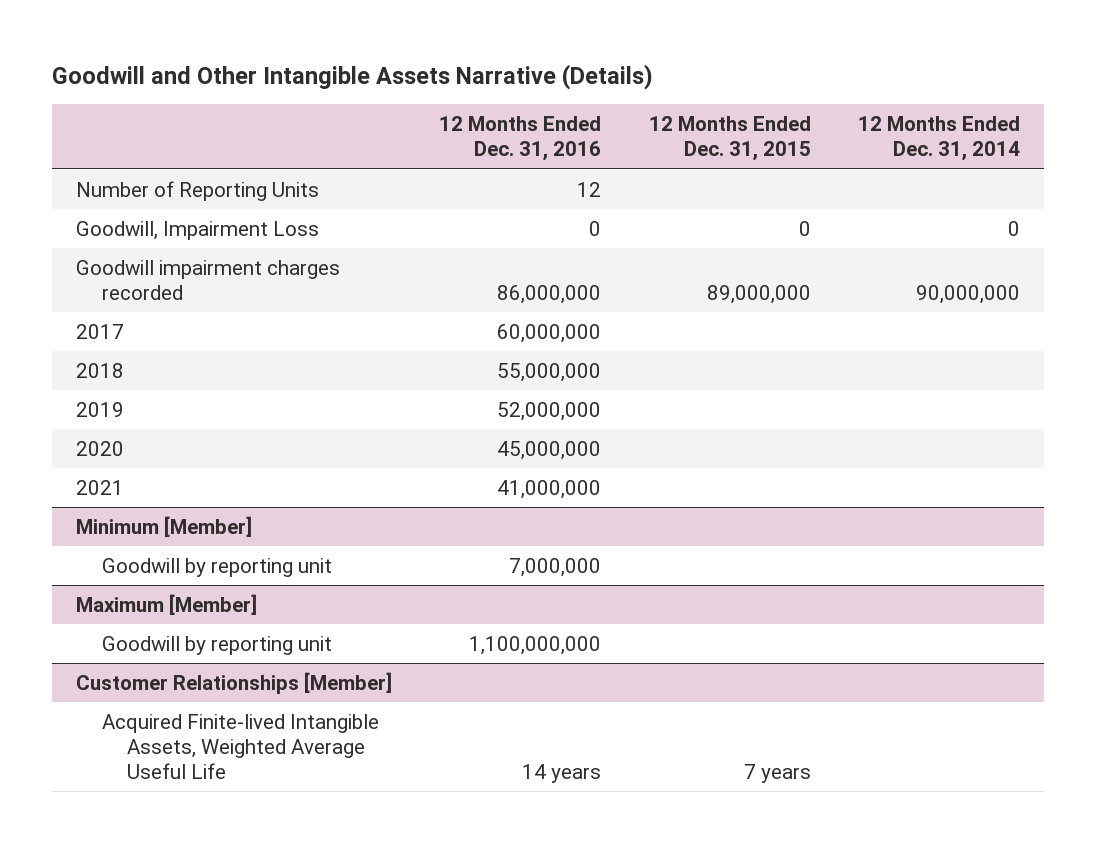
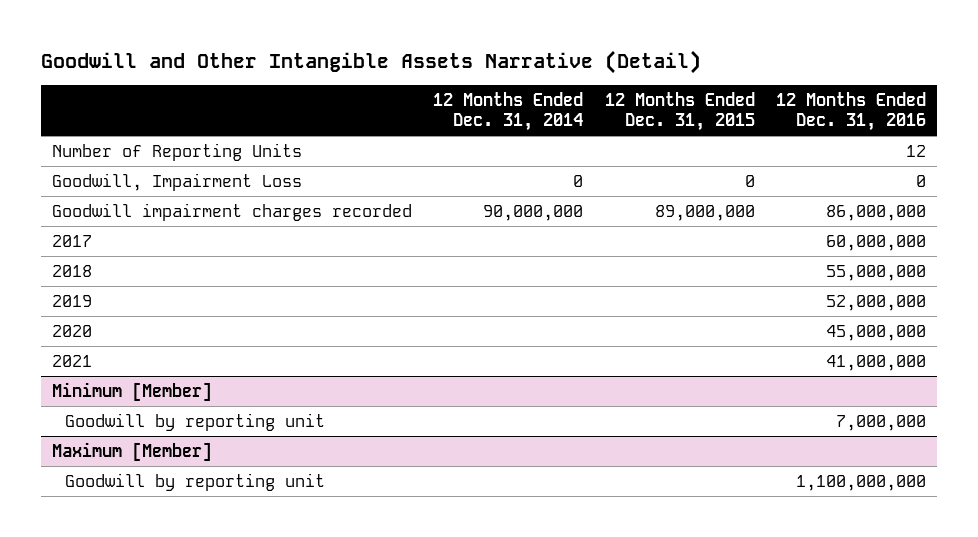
[52,63,654,90] Goodwill and Other Intangible Assets Narrative (Details) -> [40,49,701,74] Goodwill and Other Intangible Assets Narrative (Detail)
[75,671,392,694] Customer Relationships [Member] -> none
[101,713,379,779] Acquired Finite-lived Intangible Assets, Weighted Average Useful Life -> none

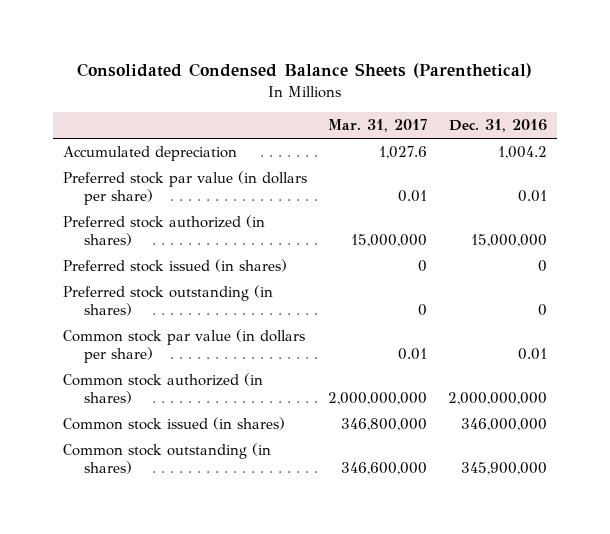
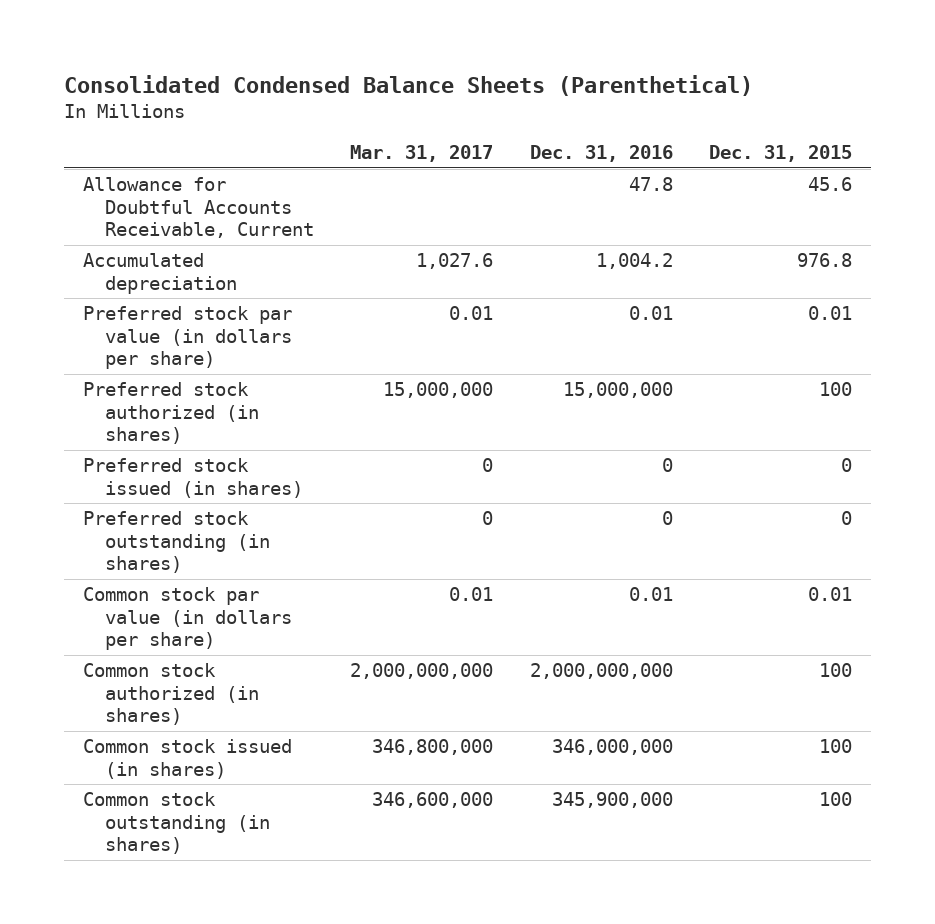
none -> [709,144,853,162] Dec. 31, 2015
none -> [82,177,314,238] Allowance for Doubtful Accounts Receivable, Current

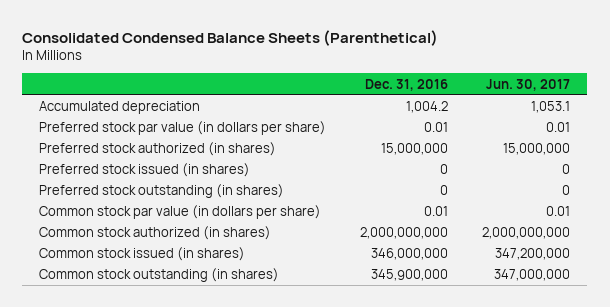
[350,144,494,162] Mar. 31, 2017 -> none
[709,144,853,162] Dec. 31, 2015 -> none
none -> [486,78,571,91] Jun. 30, 2017
[82,177,314,238] Allowance for Doubtful Accounts Receivable, Current -> none

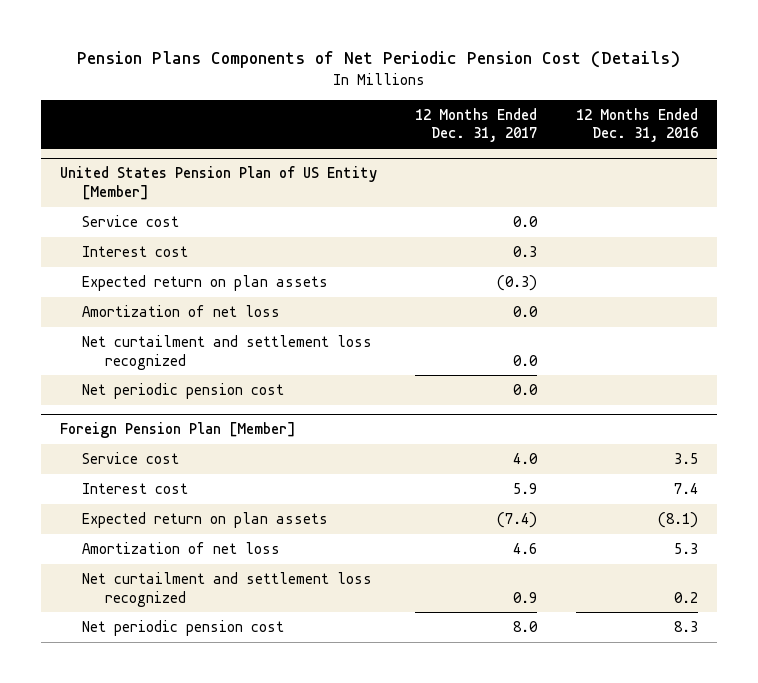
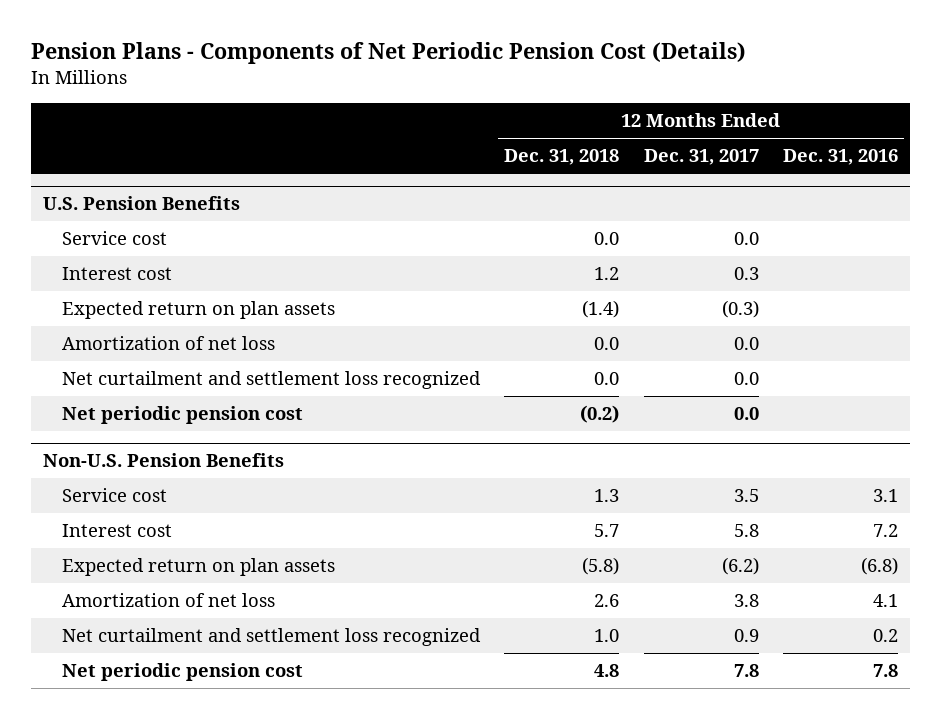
[76,51,680,69] Pension Plans Components of Net Periodic Pension Cost (Details) -> [30,42,746,65] Pension Plans - Components of Net Periodic Pension Cost (Details)
none -> [504,149,620,166] Dec. 31, 2018
[59,166,377,200] United States Pension Plan of US Entity [Member] -> none
none -> [42,196,240,211] U.S. Pension Benefits
[59,422,296,439] Foreign Pension Plan [Member] -> none
none -> [42,453,284,468] Non-U.S. Pension Benefits
[513,453,539,465] 4.0 -> [733,489,759,503] 3.5
[673,453,698,465] 3.5 -> [873,489,899,503] 3.1
[513,483,538,495] 5.9 -> [733,524,759,538] 5.8
[673,483,698,495] 7.4 -> [873,524,899,538] 7.2
[497,512,538,529] (7.4) -> [721,557,759,576] (6.2)
[657,512,698,529] (8.1) -> [861,557,899,576] (6.8)
[513,543,538,555] 4.6 -> [733,594,759,608] 3.8
[673,543,698,555] 5.3 -> [873,594,899,608] 4.1
[513,621,539,633] 8.0 -> [733,664,759,678] 7.8
[673,621,698,633] 8.3 -> [873,664,899,678] 7.8

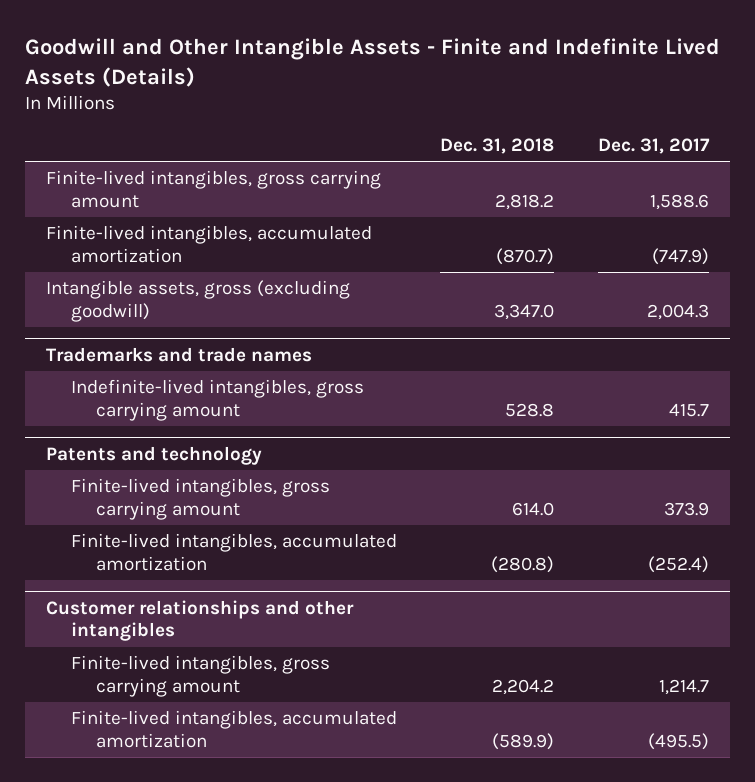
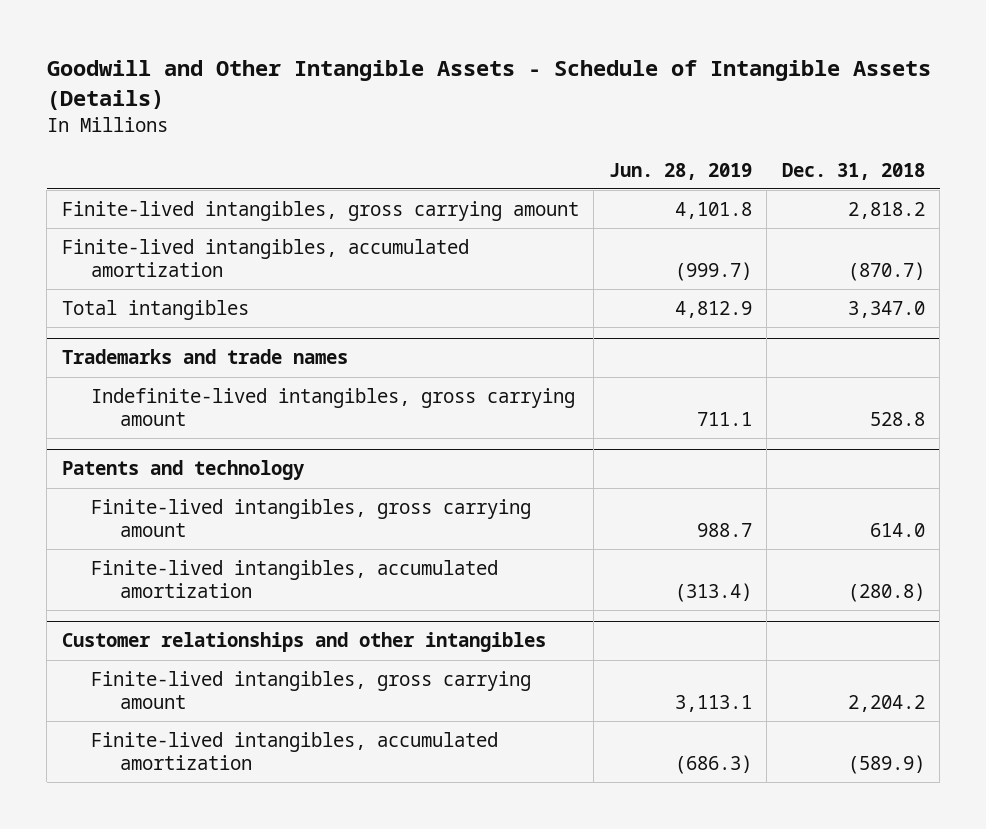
[24,38,720,87] Goodwill and Other Intangible Assets - Finite and Indefinite Lived Assets (Details) -> [46,60,931,111] Goodwill and Other Intangible Assets - Schedule of Intangible Assets (Details)
[597,137,710,154] Dec. 31, 2017 -> none
none -> [608,162,752,180] Jun. 28, 2019
[46,280,351,322] Intangible assets, gross (excluding goodwill) -> [61,299,249,320] Total intangibles

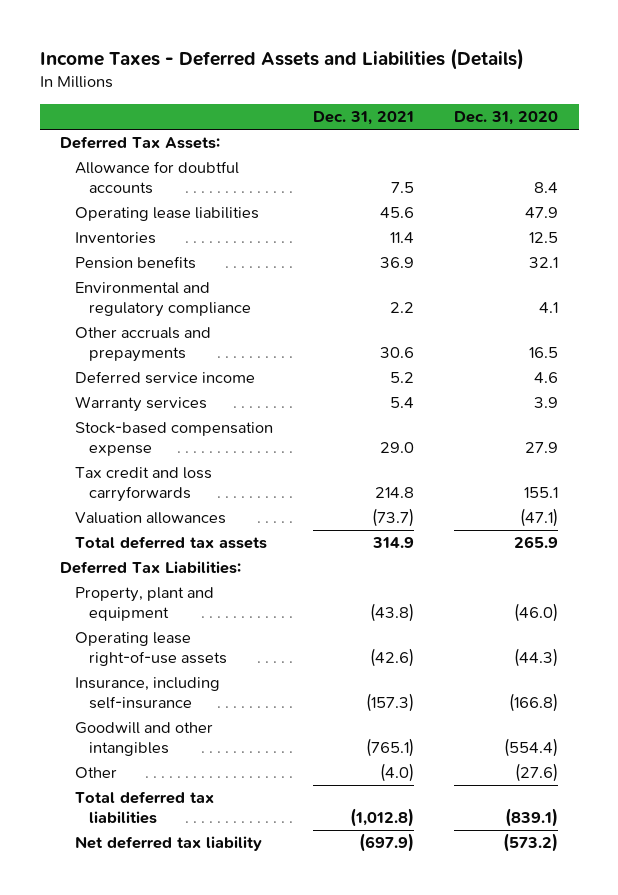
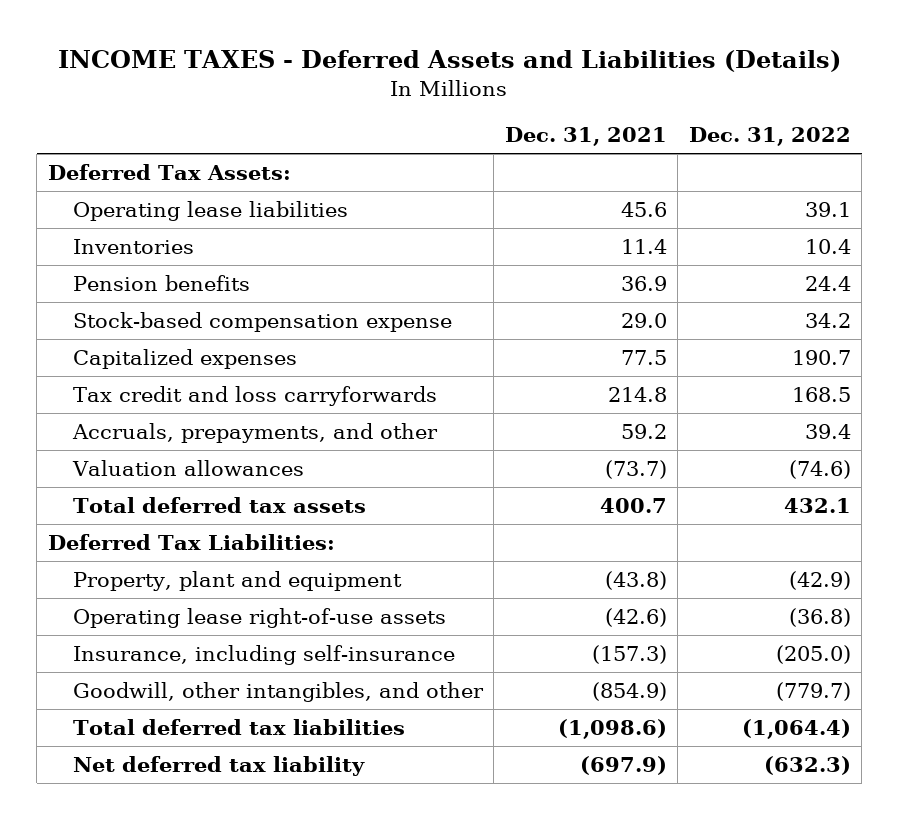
[39,48,524,71] Income Taxes - Deferred Assets and Liabilities (Details) -> [58,50,842,73] INCOME TAXES - Deferred Assets and Liabilities (Details)
[454,110,559,125] Dec. 31, 2020 -> none
none -> [688,127,851,147] Dec. 31, 2022
[74,161,239,195] Allowance for doubtful accounts -> none
[74,282,251,318] Environmental and regulatory compliance -> none
[74,327,211,363] Other accruals and prepayments -> none
[74,371,255,385] Deferred service income -> none
[74,396,207,413] Warranty services -> none
none -> [72,349,297,370] Capitalized expenses
none -> [71,423,438,444] Accruals, prepayments, and other
[371,537,414,549] 314.9 -> [599,498,667,514] 400.7
[74,767,117,779] Other -> none
[74,722,213,757] Goodwill and other intangibles -> [72,682,484,703] Goodwill, other intangibles, and other
[365,738,414,758] (765.1) -> [591,682,667,702] (854.9)
[349,808,414,828] (1,012.8) -> [557,719,667,740] (1,098.6)

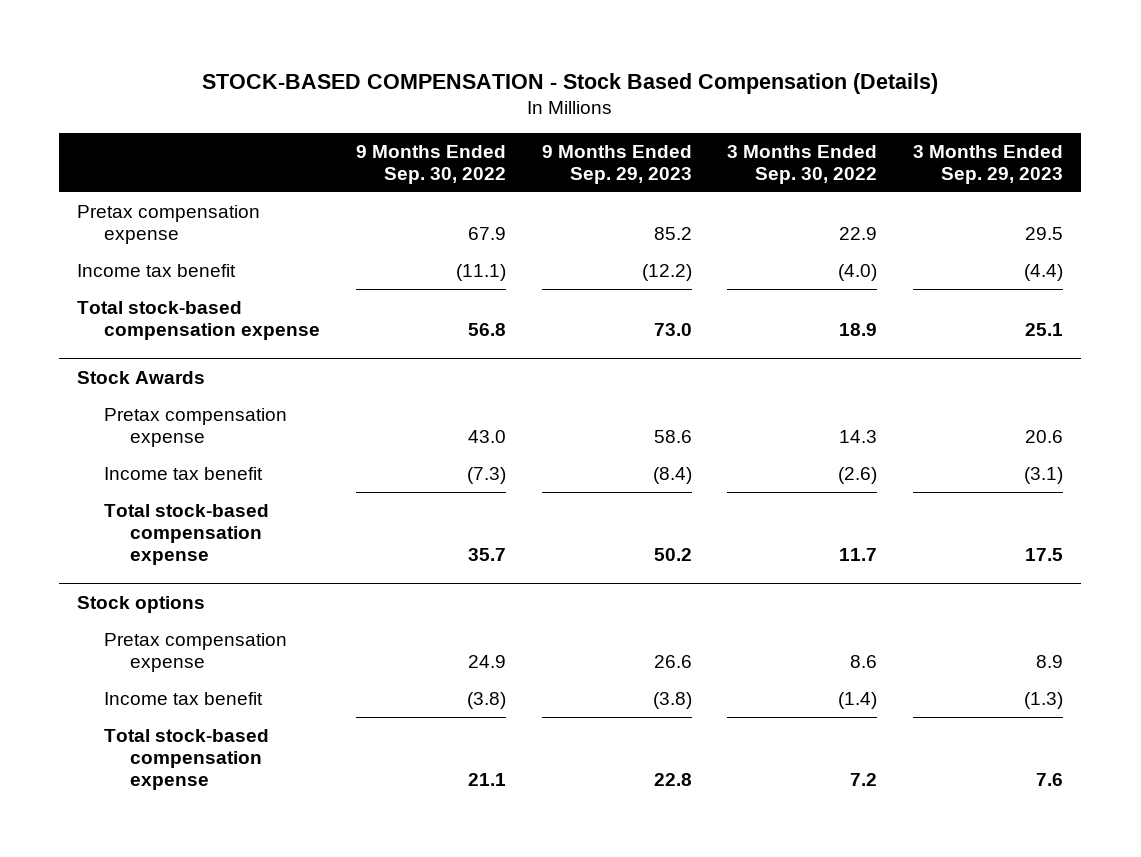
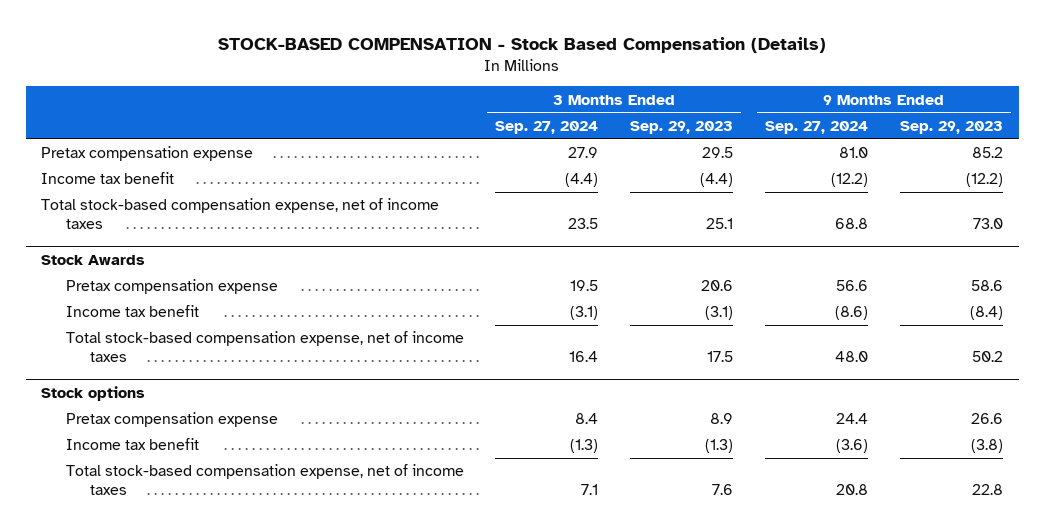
[355,144,506,184] 9 Months Ended Sep. 30, 2022 -> none
[727,144,878,184] 3 Months Ended Sep. 30, 2022 -> none
none -> [495,120,599,134] Sep. 27, 2024
none -> [765,120,869,134] Sep. 27, 2024
[77,300,320,340] Total stock-based compensation expense -> [41,198,440,230] Total stock-based compensation expense, net of income taxes
[103,503,269,565] Total stock-based compensation expense -> [65,331,464,363] Total stock-based compensation expense, net of income taxes
[103,728,269,790] Total stock-based compensation expense -> [65,464,464,496] Total stock-based compensation expense, net of income taxes

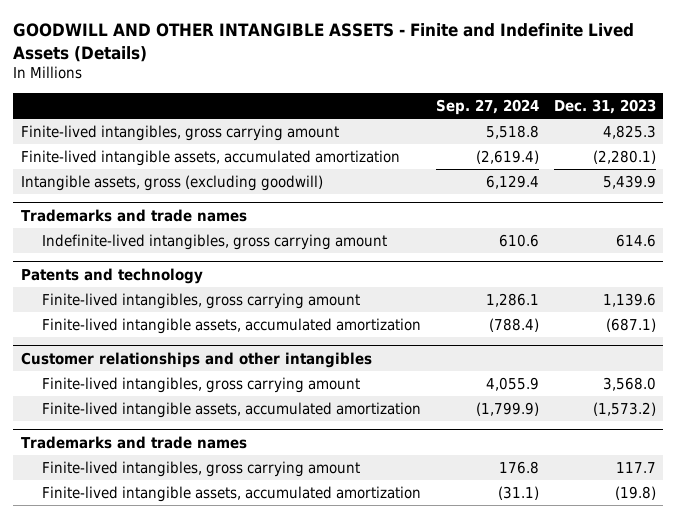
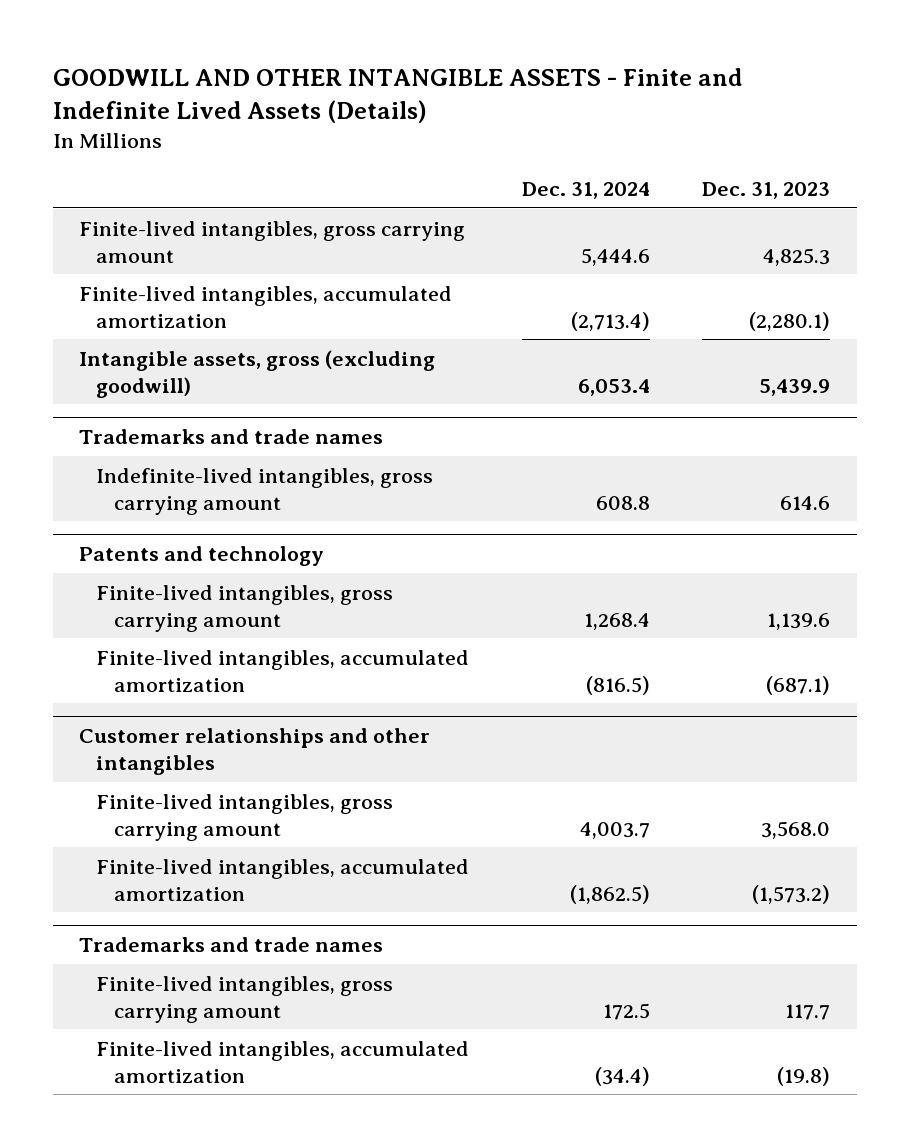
[436,98,540,115] Sep. 27, 2024 -> none
none -> [521,182,650,200] Dec. 31, 2024
[20,150,400,167] Finite-lived intangible assets, accumulated amortization -> [78,285,452,328] Finite-lived intangibles, accumulated amortization
[42,318,422,335] Finite-lived intangible assets, accumulated amortization -> [96,649,470,692] Finite-lived intangibles, accumulated amortization
[42,402,422,419] Finite-lived intangible assets, accumulated amortization -> [96,858,470,901] Finite-lived intangibles, accumulated amortization
[42,486,422,503] Finite-lived intangible assets, accumulated amortization -> [96,1040,470,1083] Finite-lived intangibles, accumulated amortization

